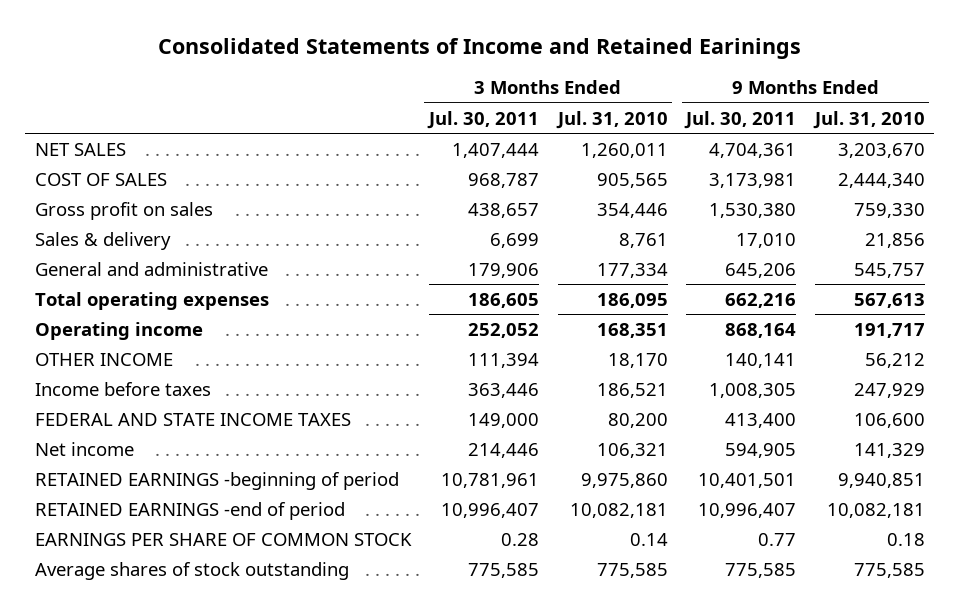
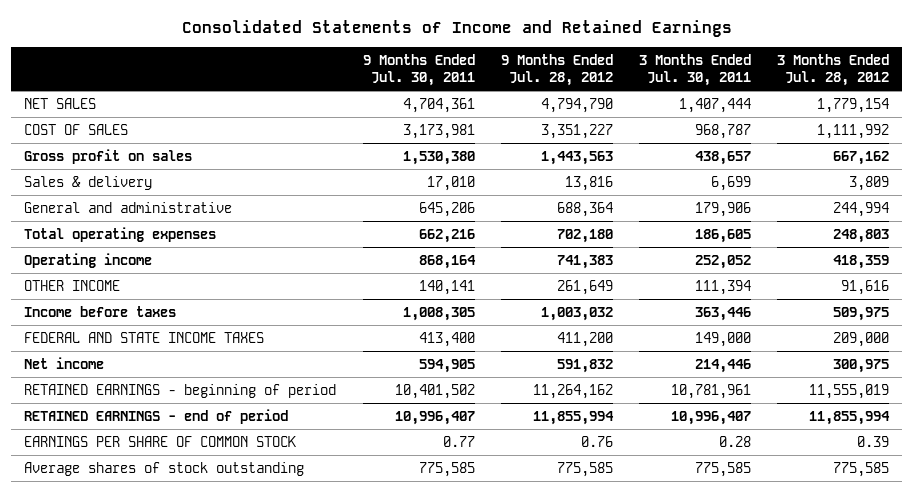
[157,37,801,59] Consolidated Statements of Income and Retained Earinings -> [181,19,732,37] Consolidated Statements of Income and Retained Earnings
[555,110,668,129] Jul. 31, 2010 -> none
[812,110,925,129] Jul. 31, 2010 -> none
none -> [500,53,613,87] 9 Months Ended Jul. 28, 2012
none -> [776,53,889,87] 3 Months Ended Jul. 28, 2012
[34,471,399,490] RETAINED EARNINGS -beginning of period -> [24,384,337,399] RETAINED EARNINGS - beginning of period
[698,472,797,488] 10,401,501 -> [394,384,475,400] 10,401,502
[34,501,345,520] RETAINED EARNINGS -end of period -> [24,409,289,425] RETAINED EARNINGS - end of period

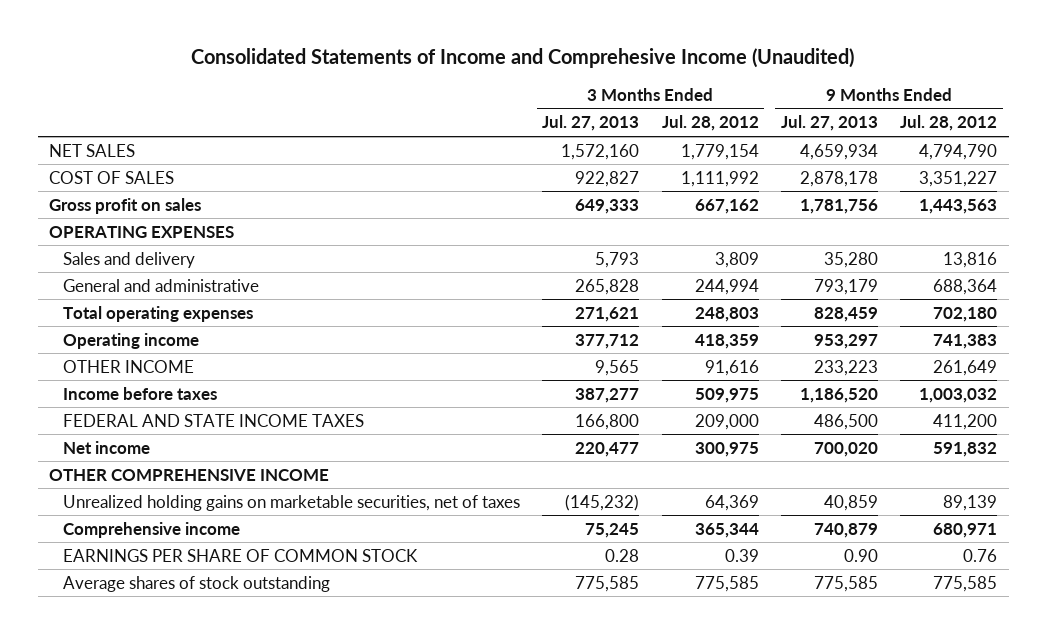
[181,19,732,37] Consolidated Statements of Income and Retained Earnings -> [191,48,855,69] Consolidated Statements of Income and Comprehesive Income (Unaudited)
[362,53,475,87] 9 Months Ended Jul. 30, 2011 -> none
[638,53,751,87] 3 Months Ended Jul. 30, 2011 -> none
none -> [542,115,640,132] Jul. 27, 2013
none -> [781,115,879,132] Jul. 27, 2013
none -> [49,225,235,238] OPERATING EXPENSES
[24,176,153,191] Sales & delivery -> [62,251,195,268] Sales and delivery
[24,384,337,399] RETAINED EARNINGS - beginning of period -> none
[24,409,289,425] RETAINED EARNINGS - end of period -> none
none -> [49,468,330,481] OTHER COMPREHENSIVE INCOME
none -> [62,494,520,511] Unrealized holding gains on marketable securities, net of taxes
none -> [62,521,240,538] Comprehensive income

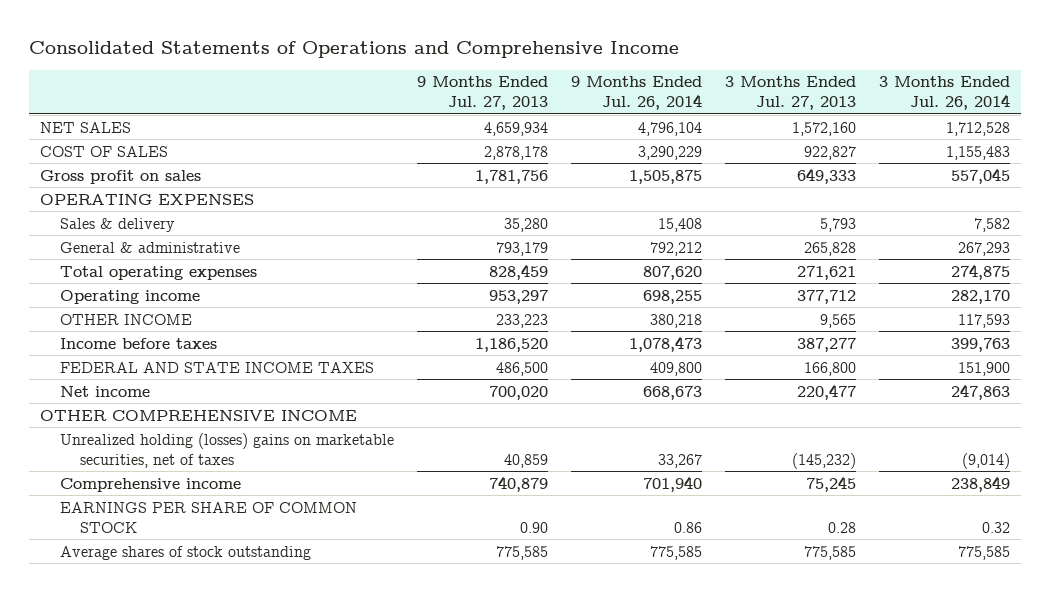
[191,48,855,69] Consolidated Statements of Income and Comprehesive Income (Unaudited) -> [28,40,679,58] Consolidated Statements of Operations and Comprehensive Income
[661,115,759,132] Jul. 28, 2012 -> none
[900,115,998,132] Jul. 28, 2012 -> none
none -> [570,76,702,111] 9 Months Ended Jul. 26, 2014
none -> [878,76,1010,111] 3 Months Ended Jul. 26, 2014
[62,251,195,268] Sales and delivery -> [60,217,176,232] Sales & delivery
[62,278,259,292] General and administrative -> [60,241,241,253] General & administrative
[62,494,520,511] Unrealized holding gains on marketable securities, net of taxes -> [60,432,395,468] Unrealized holding (losses) gains on marketable securities, net of taxes

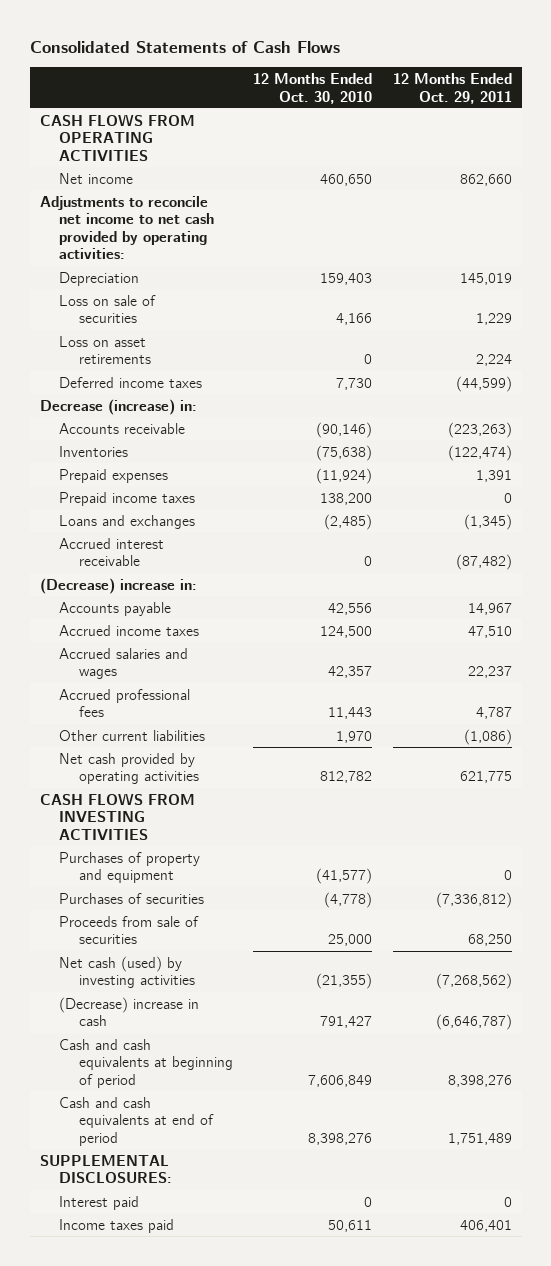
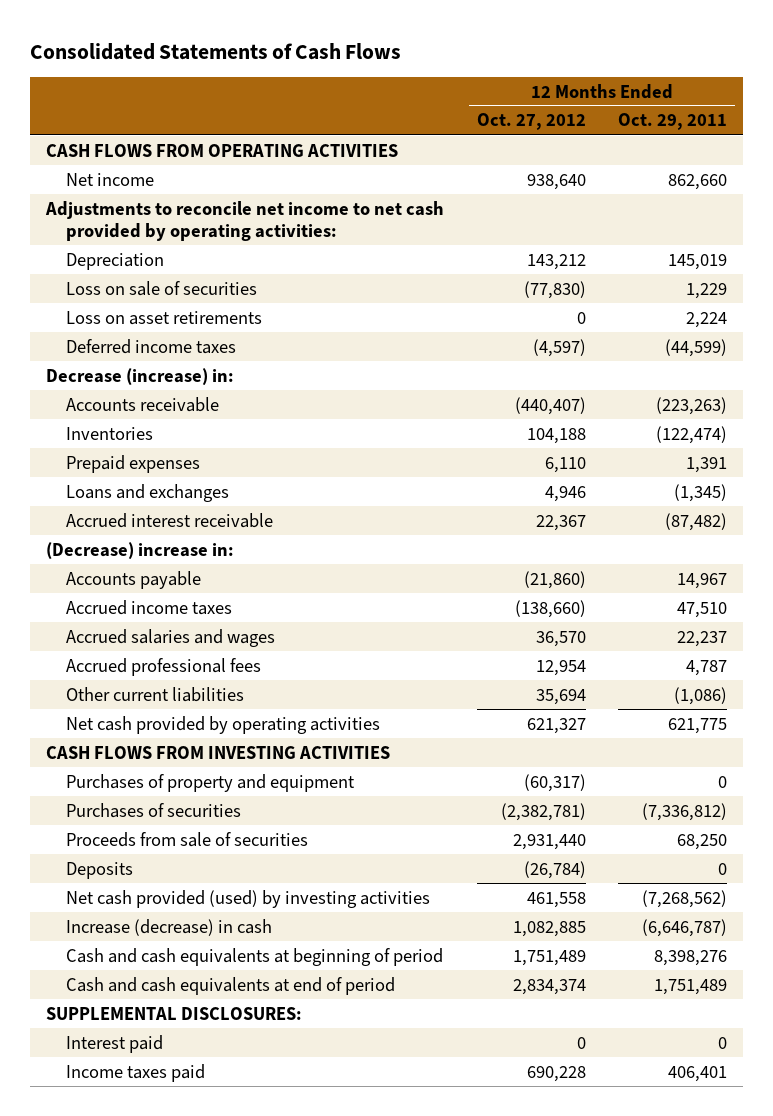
[253,72,373,104] 12 Months Ended Oct. 30, 2010 -> none
none -> [476,113,586,131] Oct. 27, 2012
[59,491,196,506] Prepaid income taxes -> none
none -> [65,861,133,879] Deposits
[59,955,196,989] Net cash (used) by investing activities -> [65,889,430,908] Net cash provided (used) by investing activities
[59,996,200,1027] (Decrease) increase in cash -> [65,918,272,936] Increase (decrease) in cash

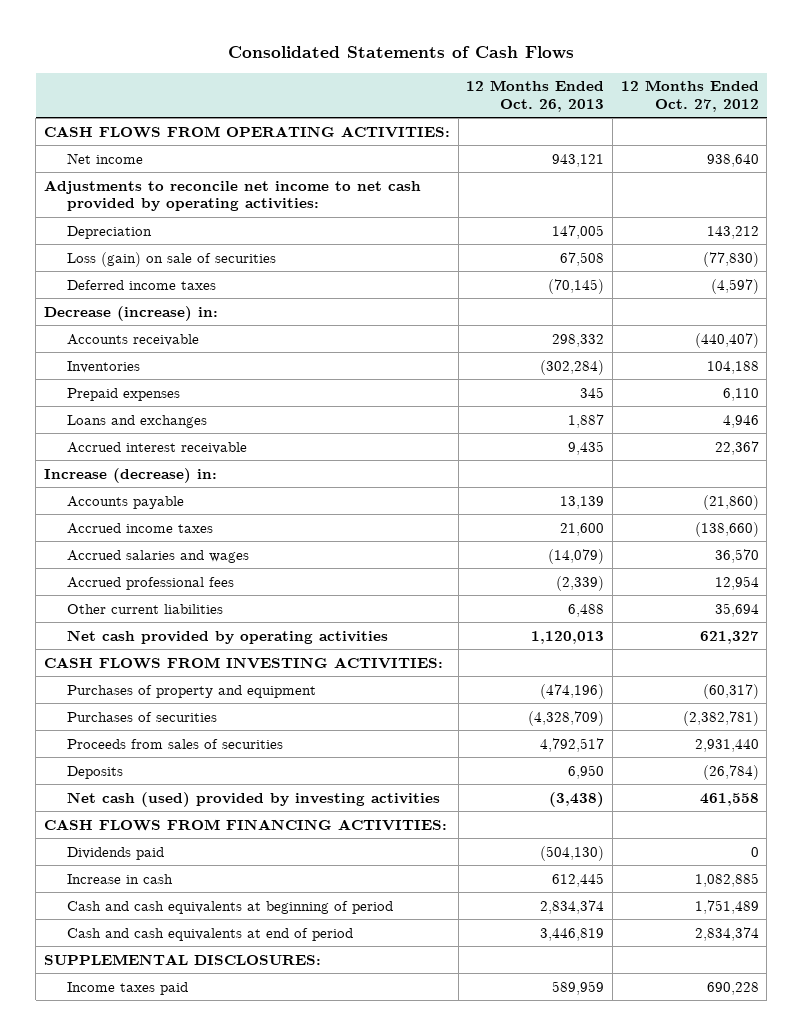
[618,113,728,131] Oct. 29, 2011 -> none
none -> [466,80,605,112] 12 Months Ended Oct. 26, 2013
[46,143,399,157] CASH FLOWS FROM OPERATING ACTIVITIES -> [43,125,450,138] CASH FLOWS FROM OPERATING ACTIVITIES:
[65,310,262,325] Loss on asset retirements -> none
[65,280,257,296] Loss on sale of securities -> [66,251,276,267] Loss (gain) on sale of securities
[46,541,235,559] (Decrease) increase in: -> [43,467,217,483] Increase (decrease) in:
[46,745,391,759] CASH FLOWS FROM INVESTING ACTIVITIES -> [43,656,443,669] CASH FLOWS FROM INVESTING ACTIVITIES:
[65,831,308,847] Proceeds from sale of securities -> [66,738,283,749] Proceeds from sales of securities
[65,889,430,908] Net cash provided (used) by investing activities -> [66,791,440,807] Net cash (used) provided by investing activities
none -> [43,818,447,831] CASH FLOWS FROM FINANCING ACTIVITIES:
none -> [66,846,164,860] Dividends paid
[65,918,272,936] Increase (decrease) in cash -> [66,873,173,884] Increase in cash
[65,1034,163,1053] Interest paid -> none

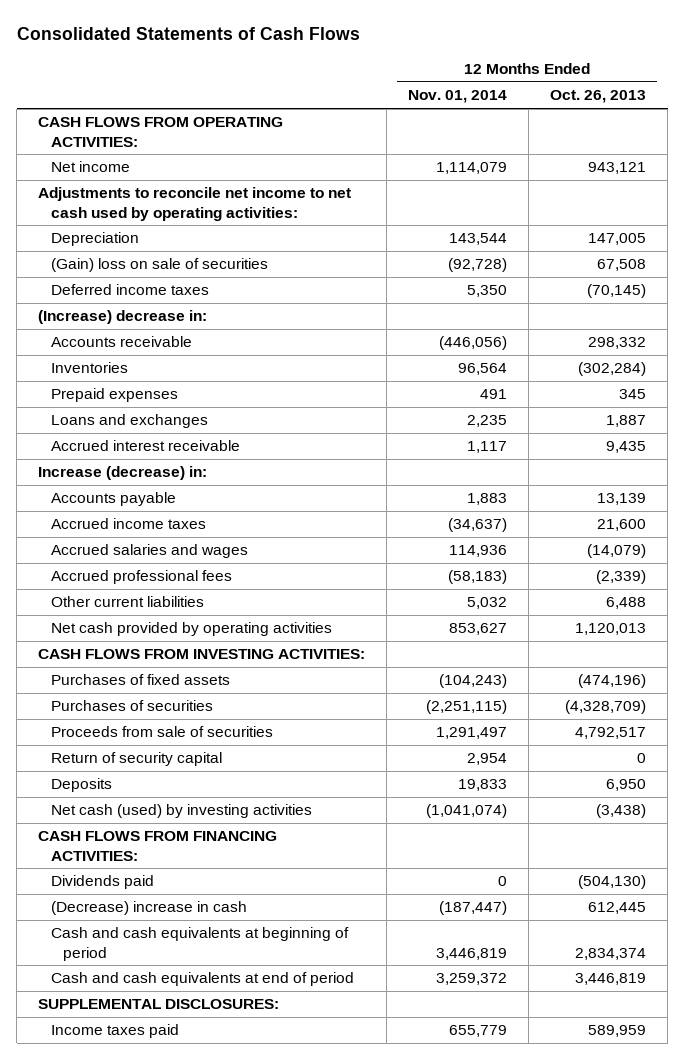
[620,80,759,112] 12 Months Ended Oct. 27, 2012 -> none
none -> [408,90,508,104] Nov. 01, 2014
[43,179,421,212] Adjustments to reconcile net income to net cash provided by operating activities: -> [38,187,352,221] Adjustments to reconcile net income to net cash used by operating activities:
[66,251,276,267] Loss (gain) on sale of securities -> [50,258,268,273] (Gain) loss on sale of securities
[43,305,218,321] Decrease (increase) in: -> [38,310,208,325] (Increase) decrease in:
[66,684,316,698] Purchases of property and equipment -> [50,674,230,686] Purchases of fixed assets
[66,738,283,749] Proceeds from sales of securities -> [50,726,273,738] Proceeds from sale of securities
none -> [50,752,222,767] Return of security capital
[66,791,440,807] Net cash (used) provided by investing activities -> [50,804,312,819] Net cash (used) by investing activities
[66,873,173,884] Increase in cash -> [50,901,247,916] (Decrease) increase in cash

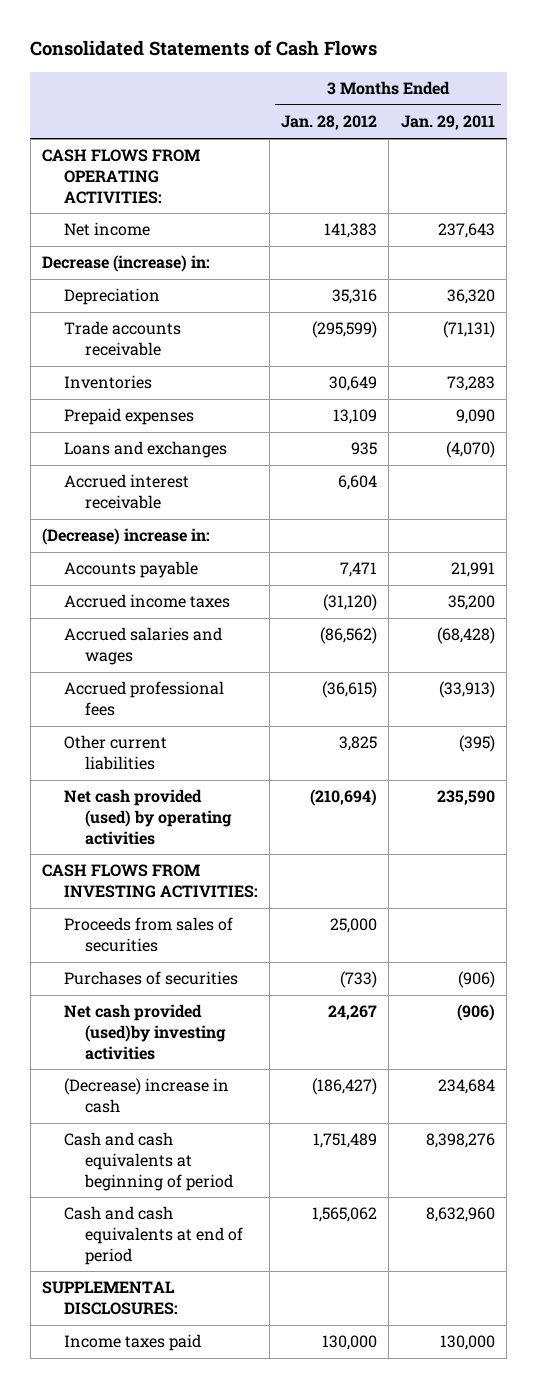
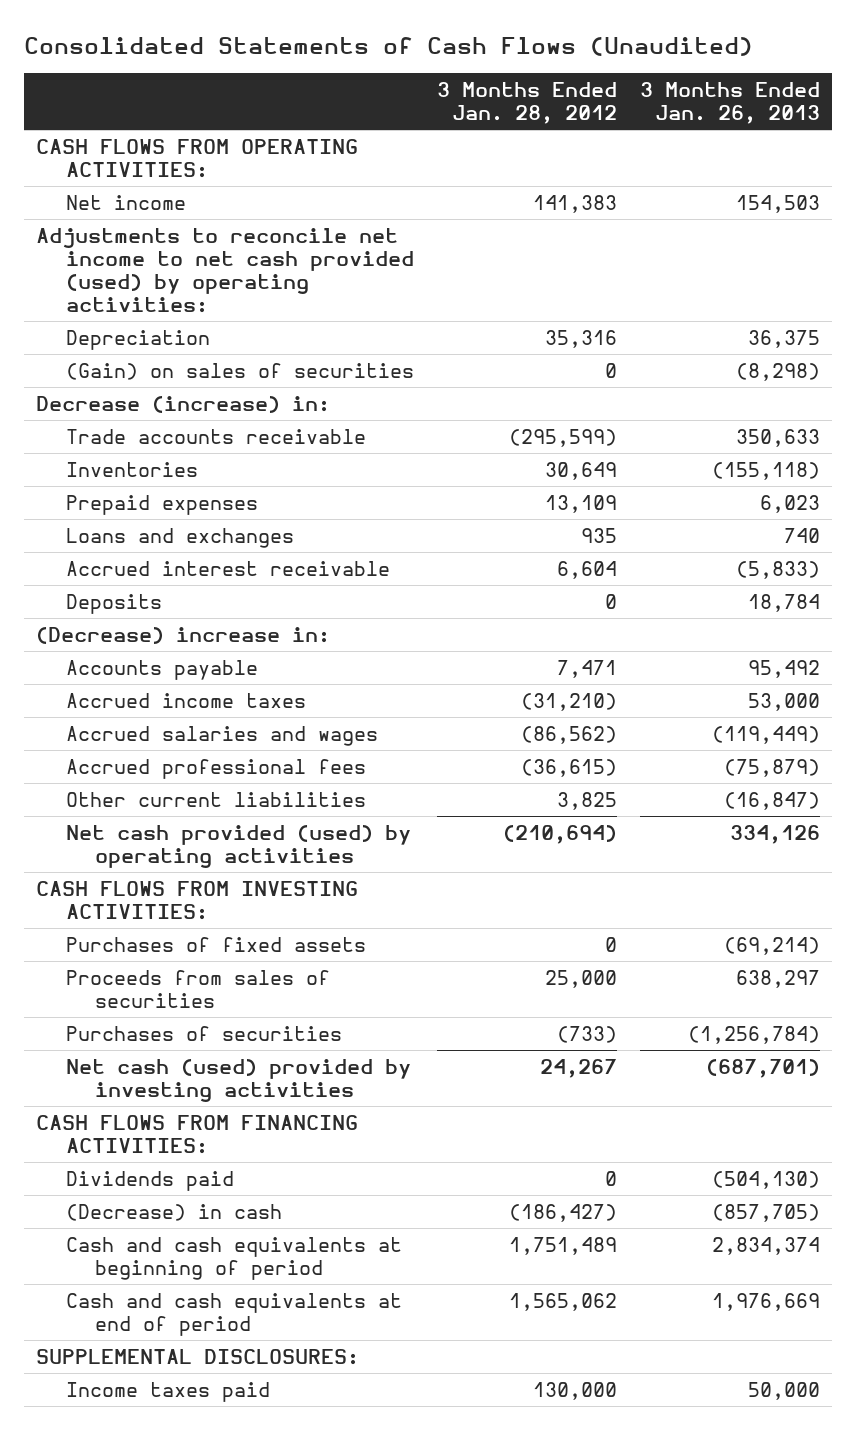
[30,40,378,57] Consolidated Statements of Cash Flows -> [23,36,753,56] Consolidated Statements of Cash Flows (Unaudited)
[400,115,495,131] Jan. 29, 2011 -> none
none -> [640,81,821,124] 3 Months Ended Jan. 26, 2013
none -> [35,227,414,314] Adjustments to reconcile net income to net cash provided (used) by operating activities:
none -> [65,362,414,380] (Gain) on sales of securities
[41,255,210,273] Decrease (increase) in: -> [35,395,330,413] Decrease (increase) in:
none -> [65,593,162,614] Deposits
[323,594,378,612] (31,120) -> [521,692,618,711] (31,210)
none -> [65,936,366,952] Purchases of fixed assets
[63,1004,227,1060] Net cash provided (used)by investing activities -> [65,1058,411,1102] Net cash (used) provided by investing activities
none -> [35,1114,358,1154] CASH FLOWS FROM FINANCING ACTIVITIES:
none -> [65,1170,234,1191] Dividends paid
[63,1078,229,1114] (Decrease) increase in cash -> [65,1203,282,1221] (Decrease) in cash

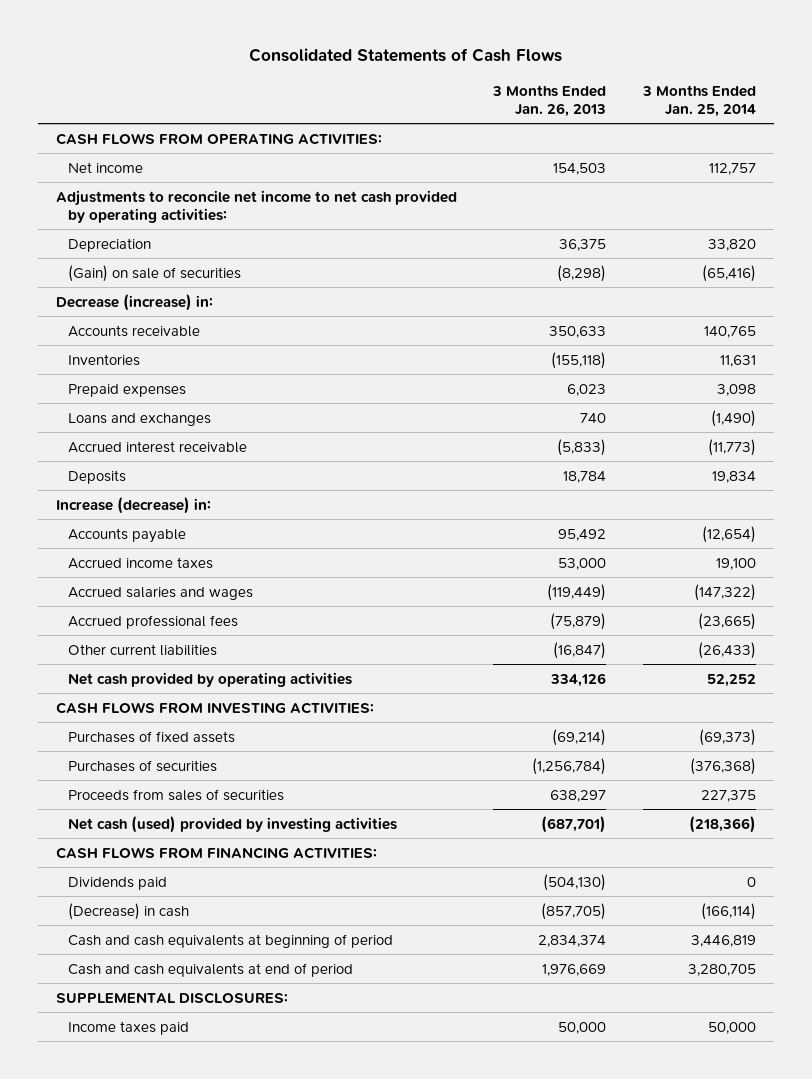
[23,36,753,56] Consolidated Statements of Cash Flows (Unaudited) -> [248,48,562,63] Consolidated Statements of Cash Flows
[437,81,618,124] 3 Months Ended Jan. 28, 2012 -> none
none -> [641,84,756,117] 3 Months Ended Jan. 25, 2014
[35,227,414,314] Adjustments to reconcile net income to net cash provided (used) by operating activities: -> [56,189,458,223] Adjustments to reconcile net income to net cash provided by operating activities:
[65,362,414,380] (Gain) on sales of securities -> [68,264,242,282] (Gain) on sale of securities
[65,428,366,444] Trade accounts receivable -> [68,324,201,337] Accounts receivable
[35,626,330,644] (Decrease) increase in: -> [56,496,212,514] Increase (decrease) in:
[65,824,411,868] Net cash provided (used) by operating activities -> [68,671,353,687] Net cash provided by operating activities
[65,969,330,1008] Proceeds from sales of securities -> [68,788,285,801] Proceeds from sales of securities

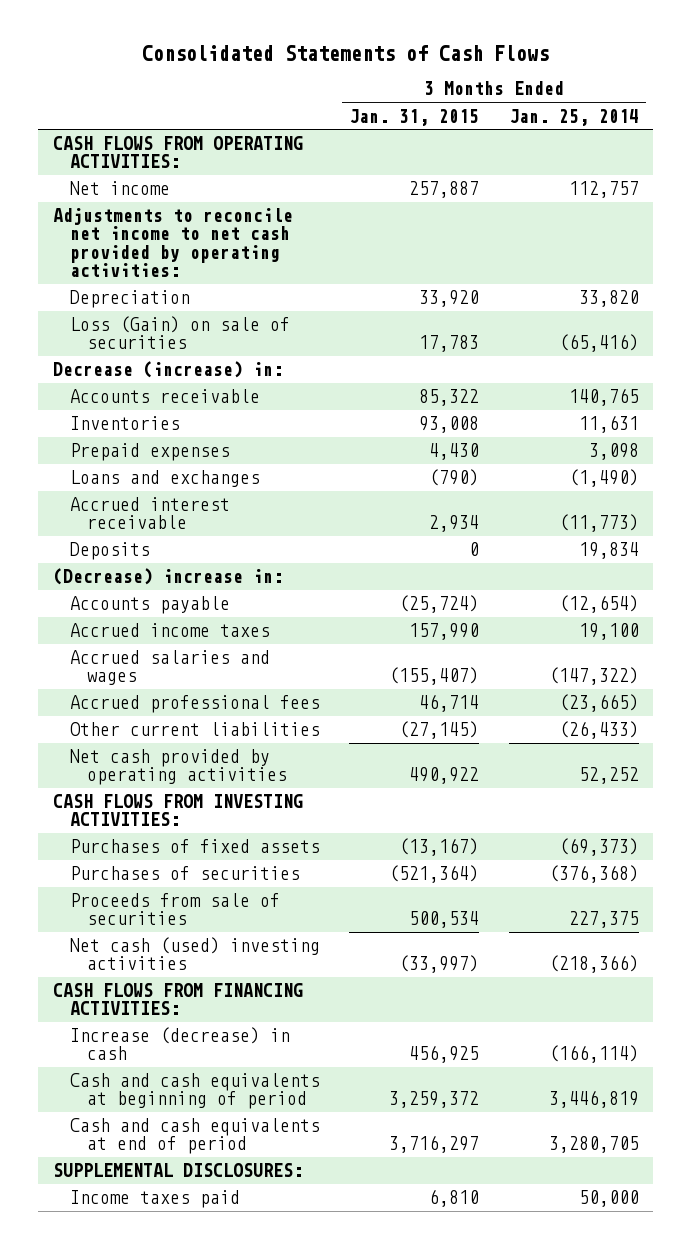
[492,84,607,117] 3 Months Ended Jan. 26, 2013 -> none
none -> [349,108,480,126] Jan. 31, 2015
[68,264,242,282] (Gain) on sale of securities -> [69,316,290,350] Loss (Gain) on sale of securities
[56,496,212,514] Increase (decrease) in: -> [52,568,283,586] (Decrease) increase in:
[68,788,285,801] Proceeds from sales of securities -> [69,893,280,926] Proceeds from sale of securities
[68,815,398,833] Net cash (used) provided by investing activities -> [69,937,320,971] Net cash (used) investing activities
[68,876,168,890] Dividends paid -> none
[68,902,190,920] (Decrease) in cash -> [69,1027,290,1061] Increase (decrease) in cash

